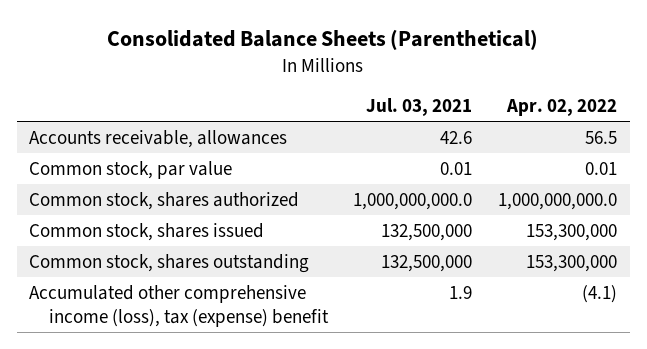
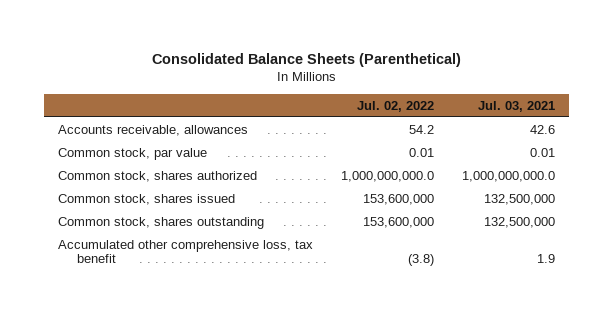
[506,99,618,117] Apr. 02, 2022 -> none
none -> [357,100,435,112] Jul. 02, 2022
[29,284,329,327] Accumulated other comprehensive income (loss), tax (expense) benefit -> [58,239,314,264] Accumulated other comprehensive loss, tax benefit

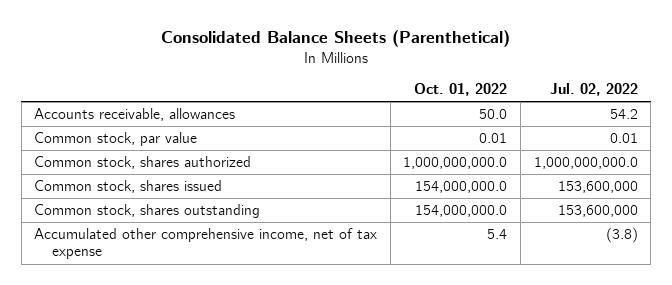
[478,100,556,112] Jul. 03, 2021 -> none
none -> [414,83,508,97] Oct. 01, 2022
[58,239,314,264] Accumulated other comprehensive loss, tax benefit -> [34,228,378,260] Accumulated other comprehensive income, net of tax expense

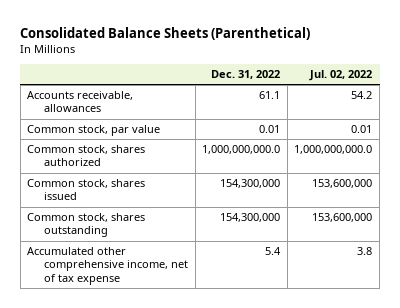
[414,83,508,97] Oct. 01, 2022 -> none
none -> [211,70,281,80] Dec. 31, 2022
[605,227,638,244] (3.8) -> [357,247,373,256] 3.8

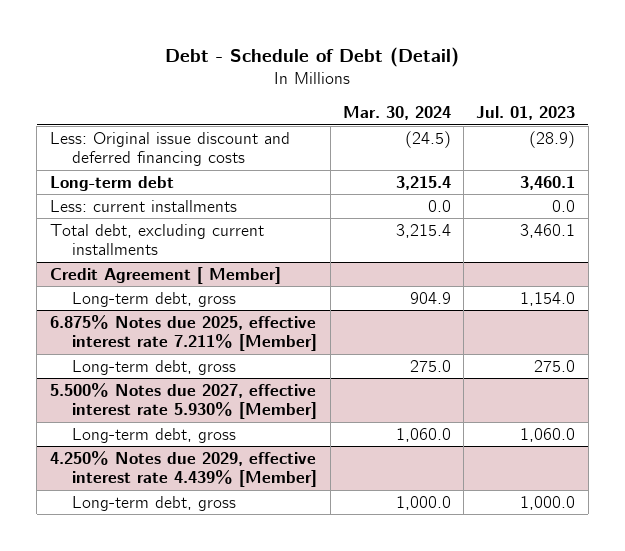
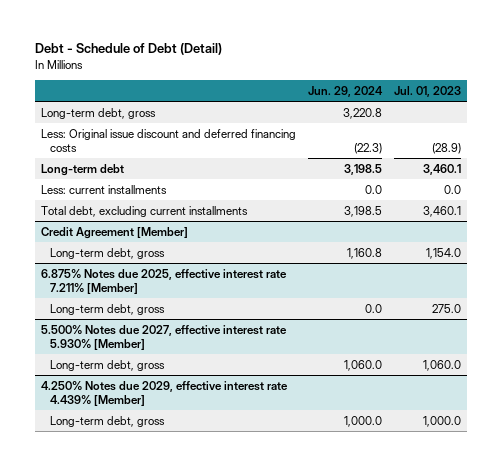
[342,106,451,121] Mar. 30, 2024 -> none
none -> [308,85,384,97] Jun. 29, 2024
none -> [41,107,157,119] Long-term debt, gross
[49,266,281,284] Credit Agreement [ Member] -> [41,226,189,239] Credit Agreement [Member]

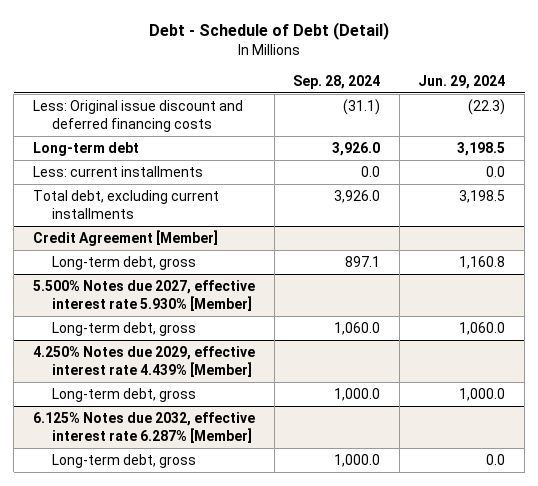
[393,85,461,97] Jul. 01, 2023 -> none
none -> [293,74,381,89] Sep. 28, 2024
[41,107,157,119] Long-term debt, gross -> none
[41,268,288,295] 6.875% Notes due 2025, effective interest rate 7.211% [Member] -> none
[50,303,166,315] Long-term debt, gross -> none
none -> [32,411,255,443] 6.125% Notes due 2032, effective interest rate 6.287% [Member]
none -> [51,453,196,468] Long-term debt, gross

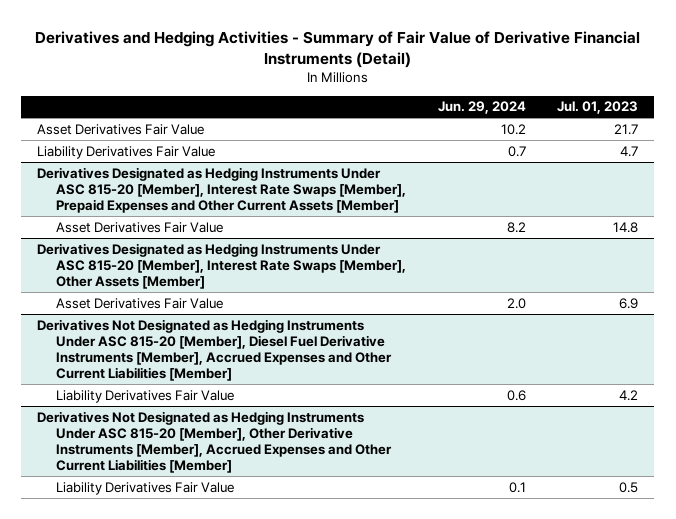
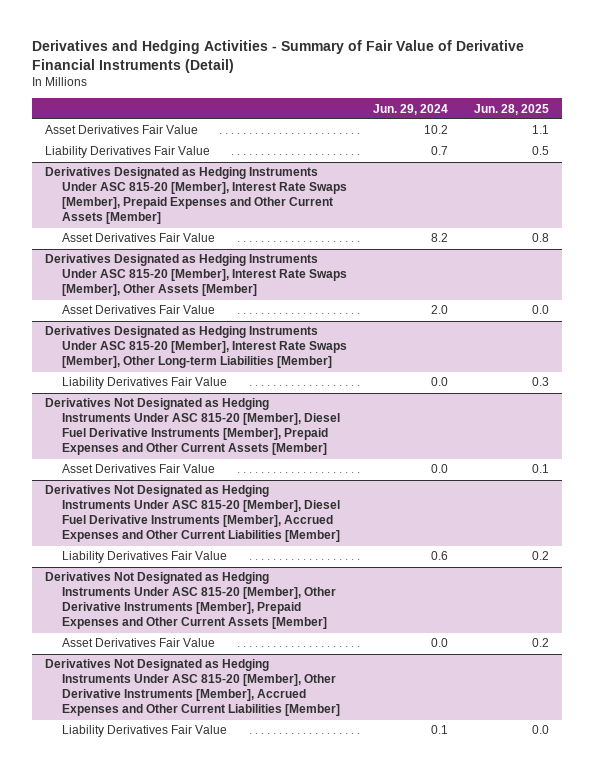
[557,101,639,115] Jul. 01, 2023 -> none
none -> [473,103,549,115] Jun. 28, 2025
none -> [45,326,348,369] Derivatives Designated as Hedging Instruments Under ASC 815-20 [Member], Interest Rate Swaps [Member], Other Long-term Liabilities [Member]
none -> [62,377,228,390] Liability Derivatives Fair Value
none -> [45,398,341,456] Derivatives Not Designated as Hedging Instruments Under ASC 815-20 [Member], Diesel Fuel Derivative Instruments [Member], Prepaid Expenses and Other Current Assets [Member]
none -> [62,464,216,474] Asset Derivatives Fair Value
none -> [45,572,337,630] Derivatives Not Designated as Hedging Instruments Under ASC 815-20 [Member], Other Derivative Instruments [Member], Prepaid Expenses and Other Current Assets [Member]
none -> [62,638,216,648] Asset Derivatives Fair Value

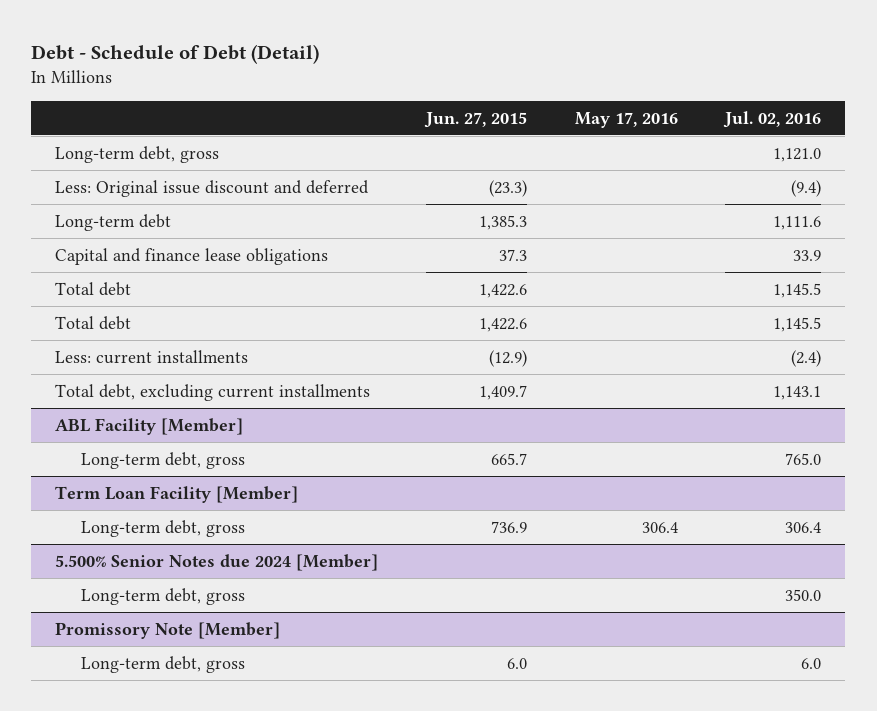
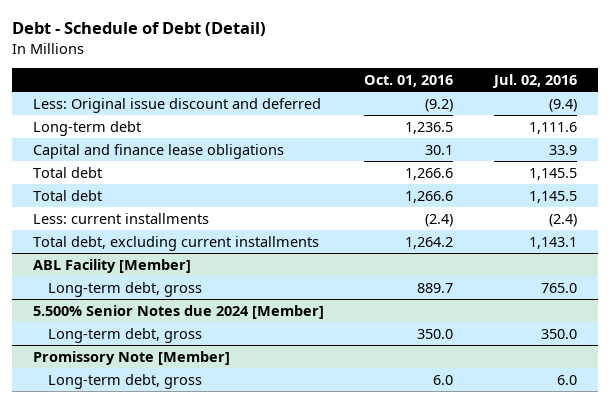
[423,111,527,128] Jun. 27, 2015 -> none
[574,111,678,128] May 17, 2016 -> none
none -> [364,75,454,88] Oct. 01, 2016
[55,145,220,163] Long-term debt, gross -> none
[55,485,299,503] Term Loan Facility [Member] -> none
[81,519,246,537] Long-term debt, gross -> none

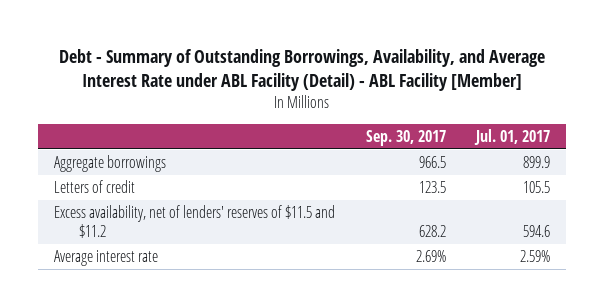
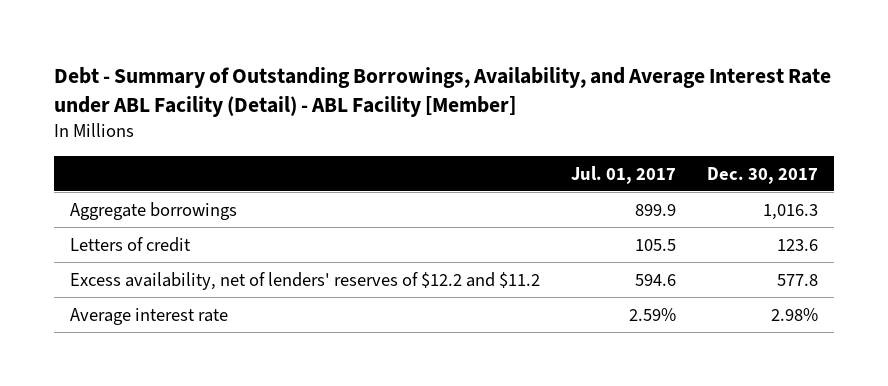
[365,130,446,147] Sep. 30, 2017 -> none
none -> [707,166,819,184] Dec. 30, 2017
[53,204,335,238] Excess availability, net of lenders' reserves of $11.5 and $11.2 -> [69,271,540,290] Excess availability, net of lenders' reserves of $12.2 and $11.2

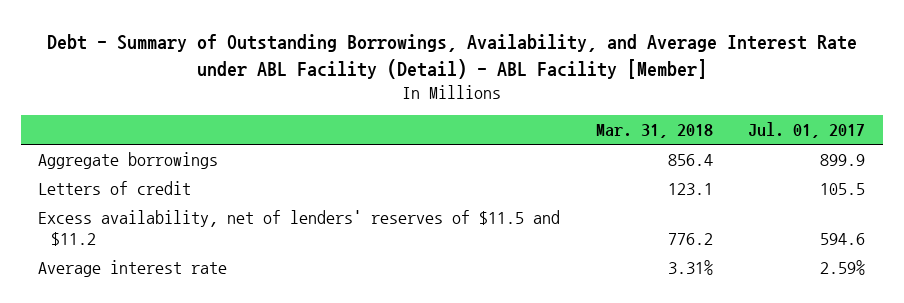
[707,166,819,184] Dec. 30, 2017 -> none
none -> [595,124,713,139] Mar. 31, 2018
[69,271,540,290] Excess availability, net of lenders' reserves of $12.2 and $11.2 -> [38,210,561,247] Excess availability, net of lenders' reserves of $11.5 and $11.2

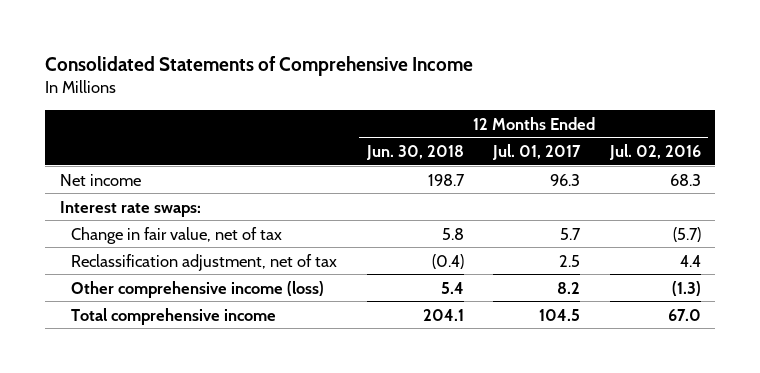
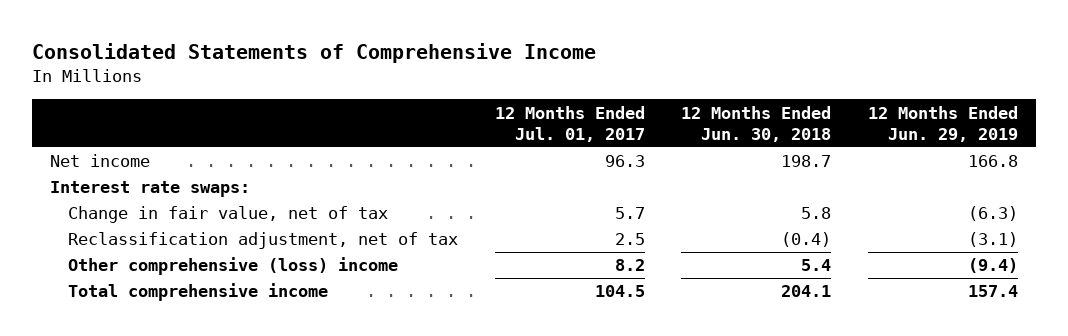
[608,144,701,161] Jul. 02, 2016 -> none
none -> [867,105,1018,142] 12 Months Ended Jun. 29, 2019
[71,280,325,298] Other comprehensive income (loss) -> [68,257,399,276] Other comprehensive (loss) income

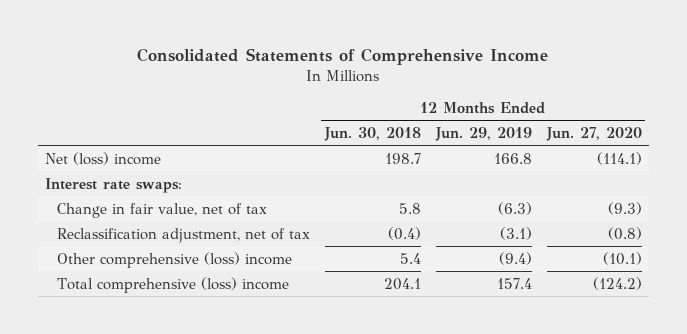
[494,105,645,142] 12 Months Ended Jul. 01, 2017 -> none
none -> [545,126,642,141] Jun. 27, 2020
[50,154,151,168] Net income -> [44,151,161,165] Net (loss) income
[68,283,329,302] Total comprehensive income -> [57,276,290,293] Total comprehensive (loss) income

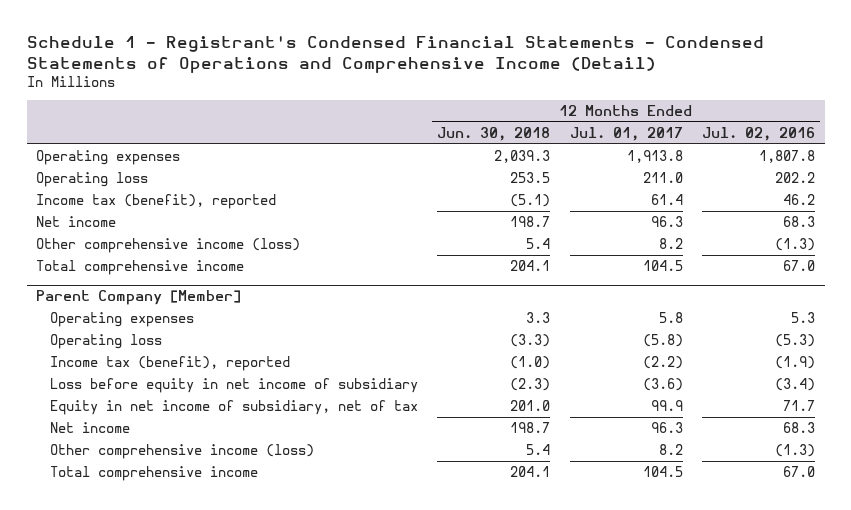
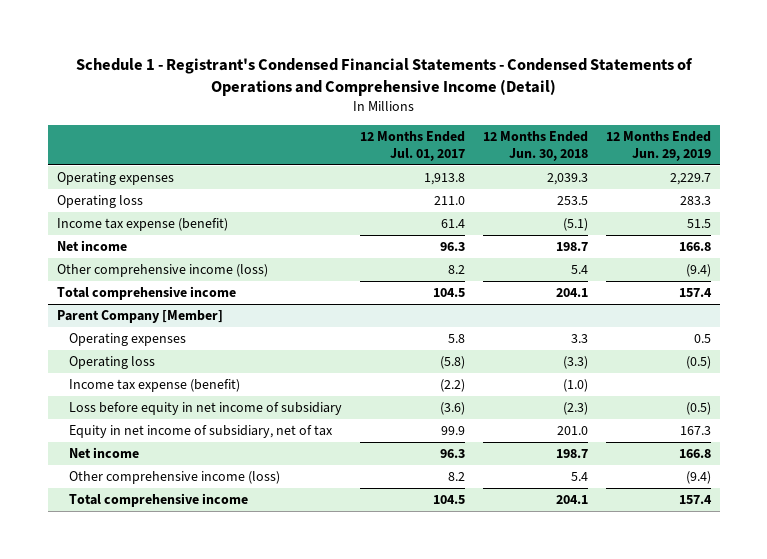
[702,126,816,141] Jul. 02, 2016 -> none
none -> [605,130,711,162] 12 Months Ended Jun. 29, 2019
[36,193,277,209] Income tax (benefit), reported -> [56,218,228,232] Income tax expense (benefit)
[49,355,290,371] Income tax (benefit), reported -> [69,379,241,393] Income tax expense (benefit)

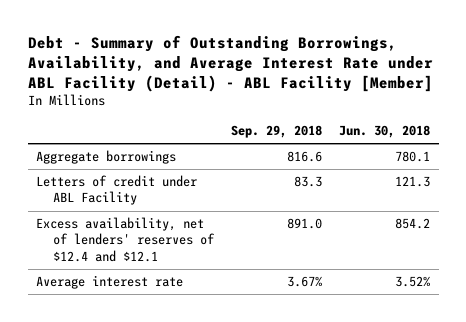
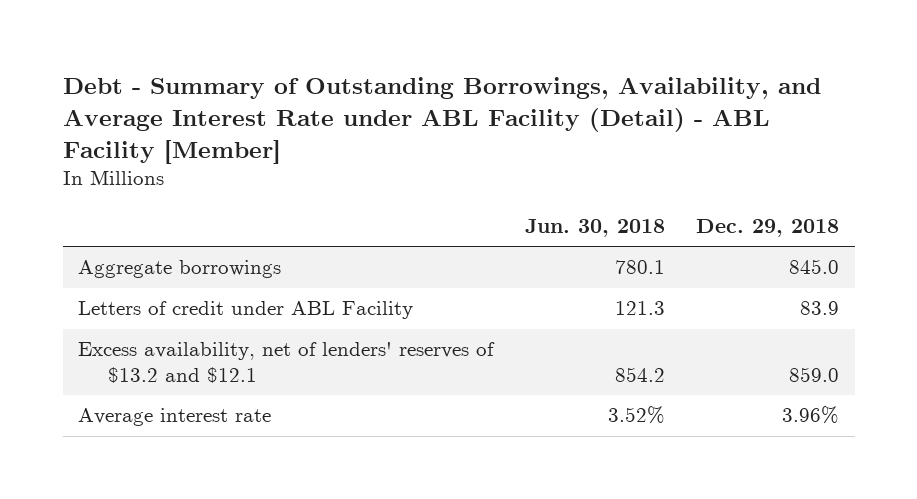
[231,124,323,138] Sep. 29, 2018 -> none
none -> [696,219,840,238] Dec. 29, 2018
[36,217,216,262] Excess availability, net of lenders' reserves of $12.4 and $12.1 -> [78,342,496,383] Excess availability, net of lenders' reserves of $13.2 and $12.1

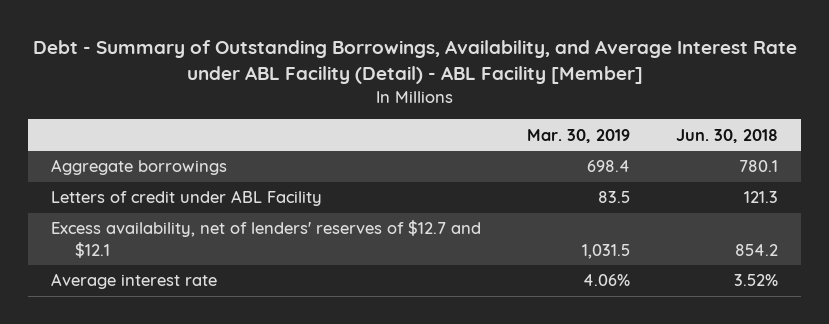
[696,219,840,238] Dec. 29, 2018 -> none
none -> [527,128,631,143] Mar. 30, 2019
[78,342,496,383] Excess availability, net of lenders' reserves of $13.2 and $12.1 -> [51,220,482,258] Excess availability, net of lenders' reserves of $12.7 and $12.1

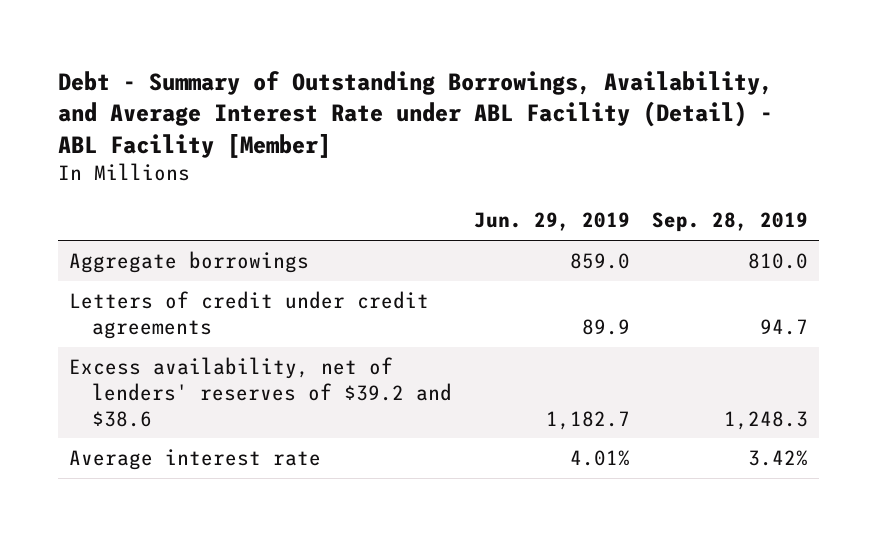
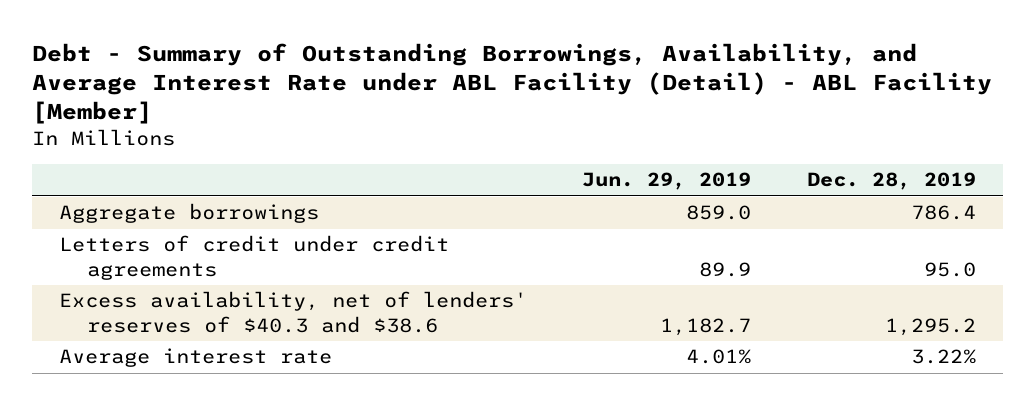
[652,212,809,233] Sep. 28, 2019 -> none
none -> [806,172,976,191] Dec. 28, 2019
[69,357,452,427] Excess availability, net of lenders' reserves of $39.2 and $38.6 -> [59,291,528,333] Excess availability, net of lenders' reserves of $40.3 and $38.6

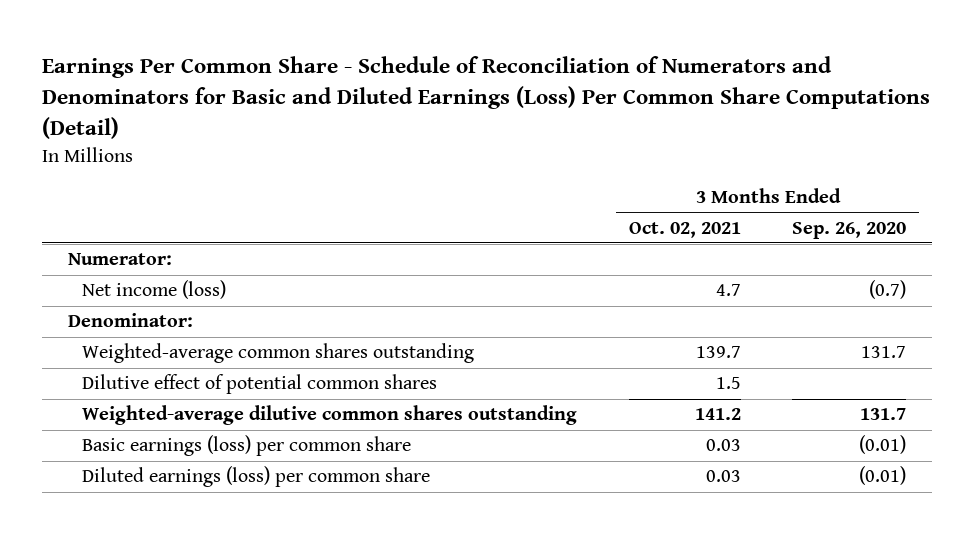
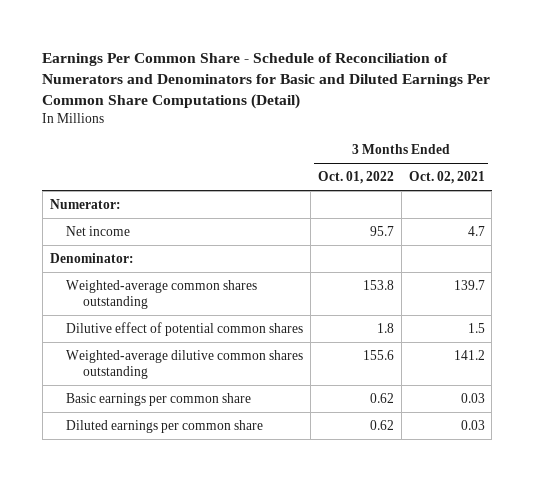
[42,56,931,140] Earnings Per Common Share - Schedule of Reconciliation of Numerators and Denominators for Basic and Diluted Earnings (Loss) Per Common Share Computations (Detail) -> [42,53,491,109] Earnings Per Common Share - Schedule of Reconciliation of Numerators and Denominators for Basic and Diluted Earnings Per Common Share Computations (Detail)
[792,221,907,239] Sep. 26, 2020 -> none
none -> [317,171,394,185] Oct. 01, 2022
[82,280,227,300] Net income (loss) -> [66,225,131,236] Net income
[82,435,412,457] Basic earnings (loss) per common share -> [66,392,252,406] Basic earnings per common share
[82,466,431,488] Diluted earnings (loss) per common share -> [66,419,264,433] Diluted earnings per common share

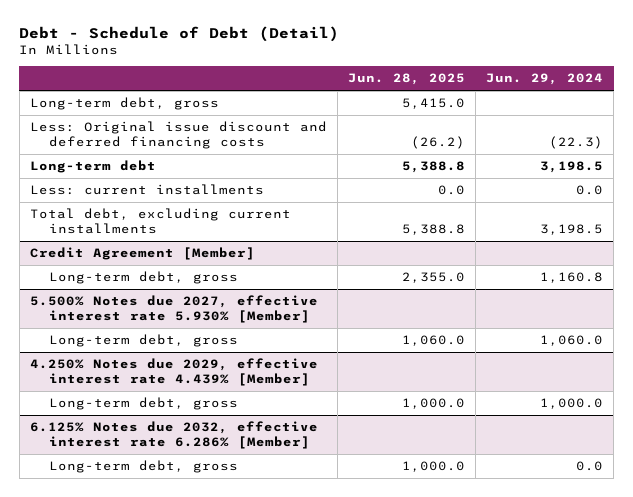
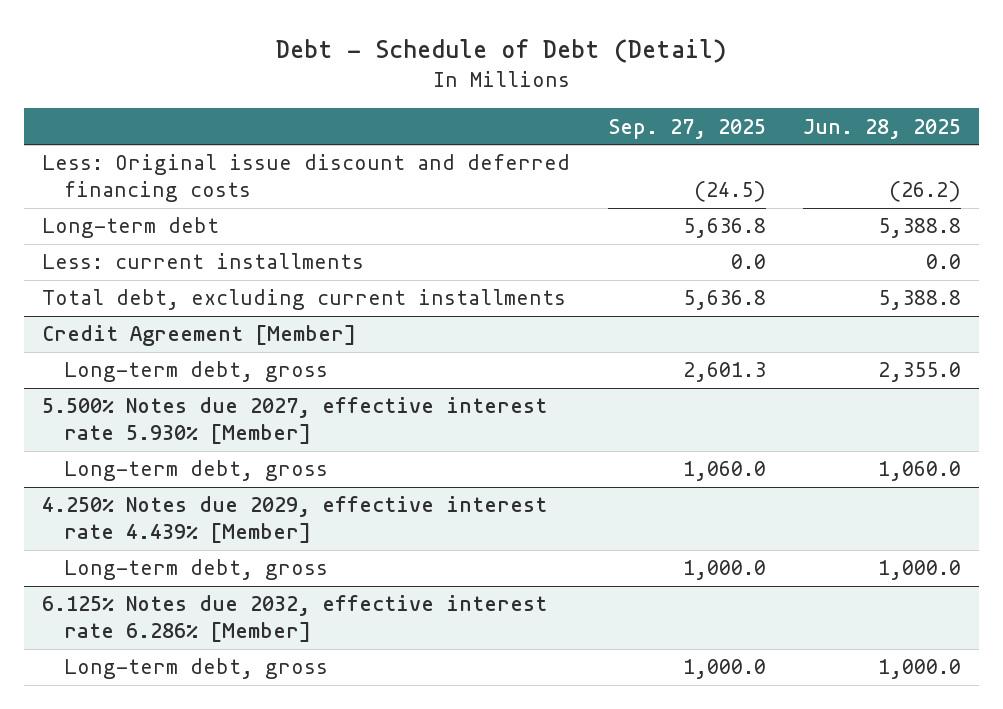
[486,73,604,86] Jun. 29, 2024 -> none
none -> [607,118,766,139] Sep. 27, 2025
[29,97,219,111] Long-term debt, gross -> none

